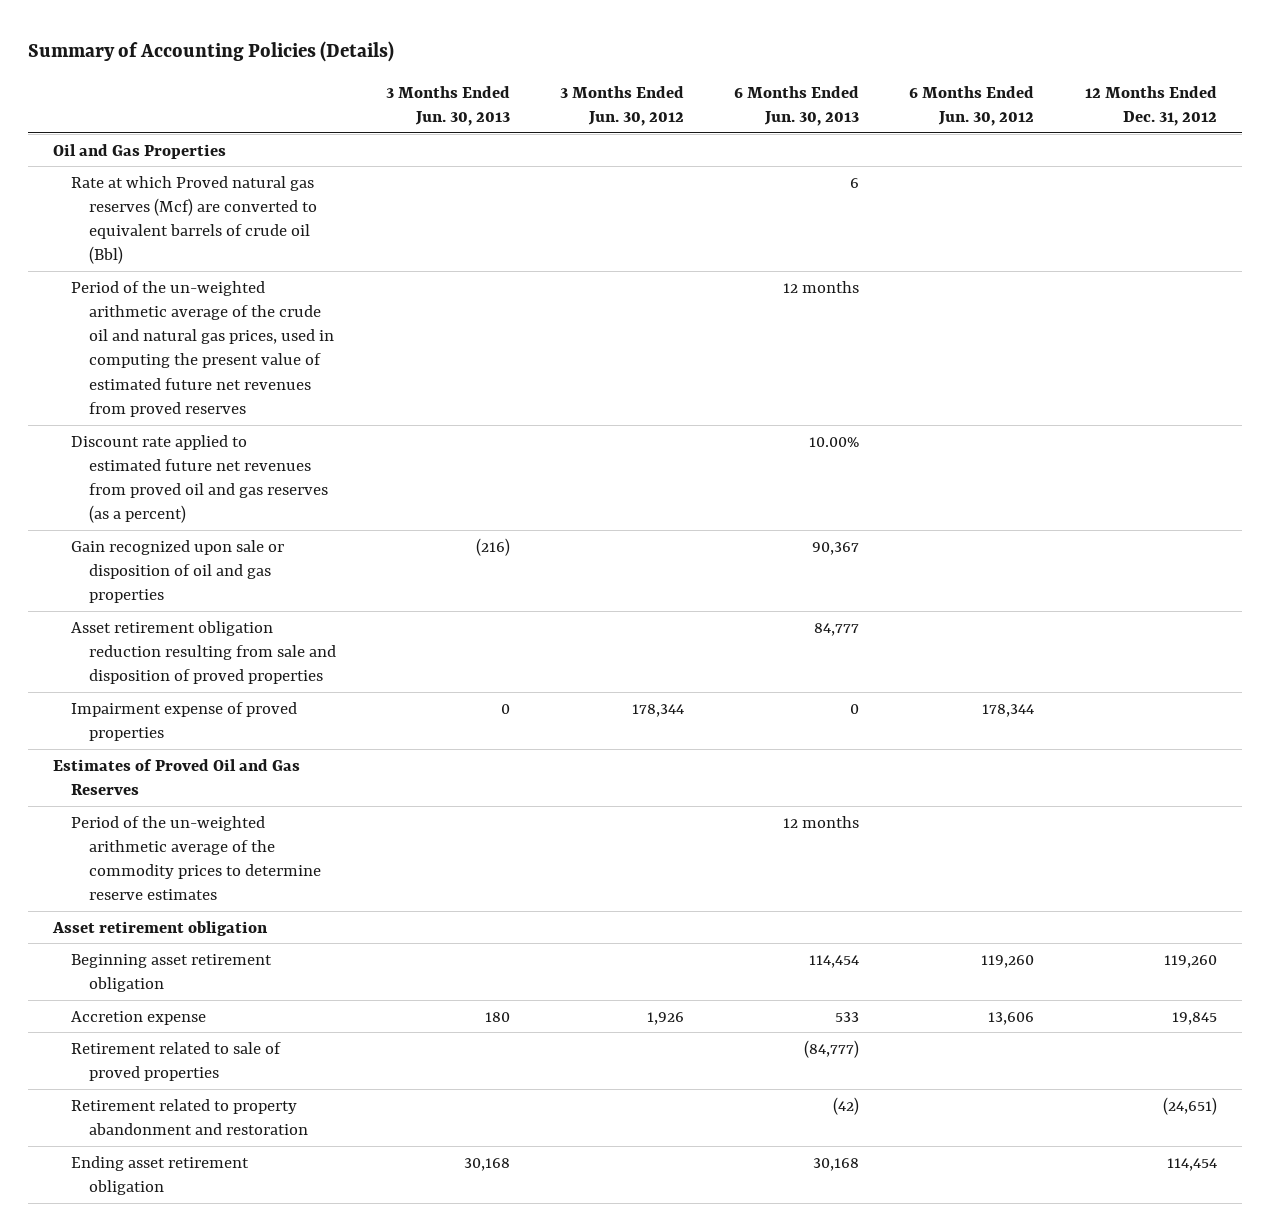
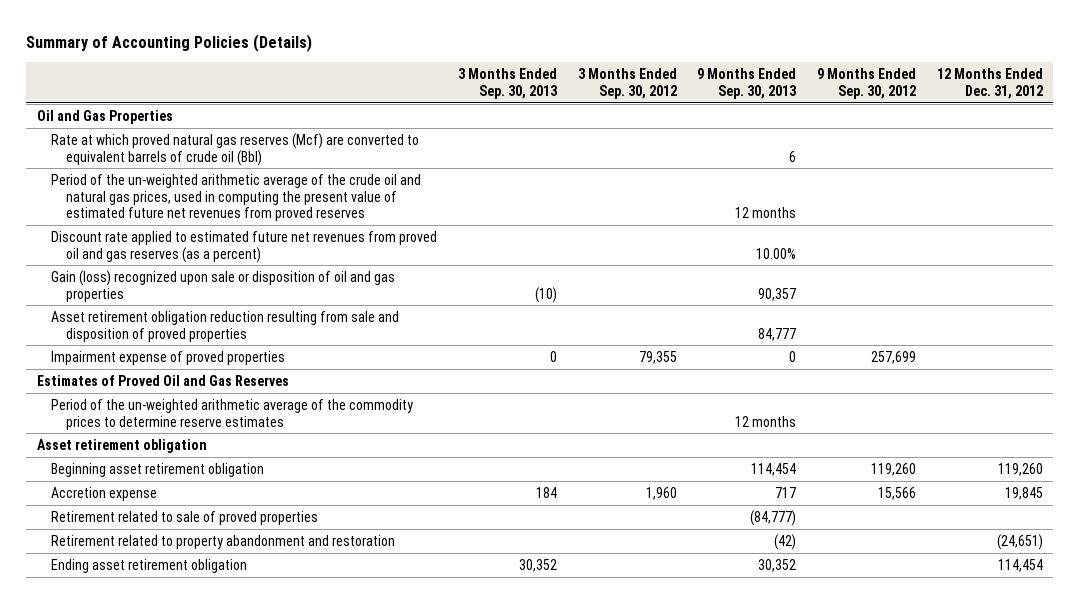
[385,85,510,127] 3 Months Ended Jun. 30, 2013 -> none
[560,85,685,127] 3 Months Ended Jun. 30, 2012 -> none
[734,85,860,127] 6 Months Ended Jun. 30, 2013 -> none
[909,85,1035,127] 6 Months Ended Jun. 30, 2012 -> none
none -> [458,68,558,99] 3 Months Ended Sep. 30, 2013
none -> [577,68,677,99] 3 Months Ended Sep. 30, 2012
none -> [697,68,797,99] 9 Months Ended Sep. 30, 2013
none -> [817,68,917,99] 9 Months Ended Sep. 30, 2012
[70,175,317,265] Rate at which Proved natural gas reserves (Mcf) are converted to equivalent barrels of crude oil (Bbl) -> [51,132,420,166] Rate at which proved natural gas reserves (Mcf) are converted to equivalent barrels of crude oil (Bbl)
[70,539,284,604] Gain recognized upon sale or disposition of oil and gas properties -> [51,269,396,302] Gain (loss) recognized upon sale or disposition of oil and gas properties

